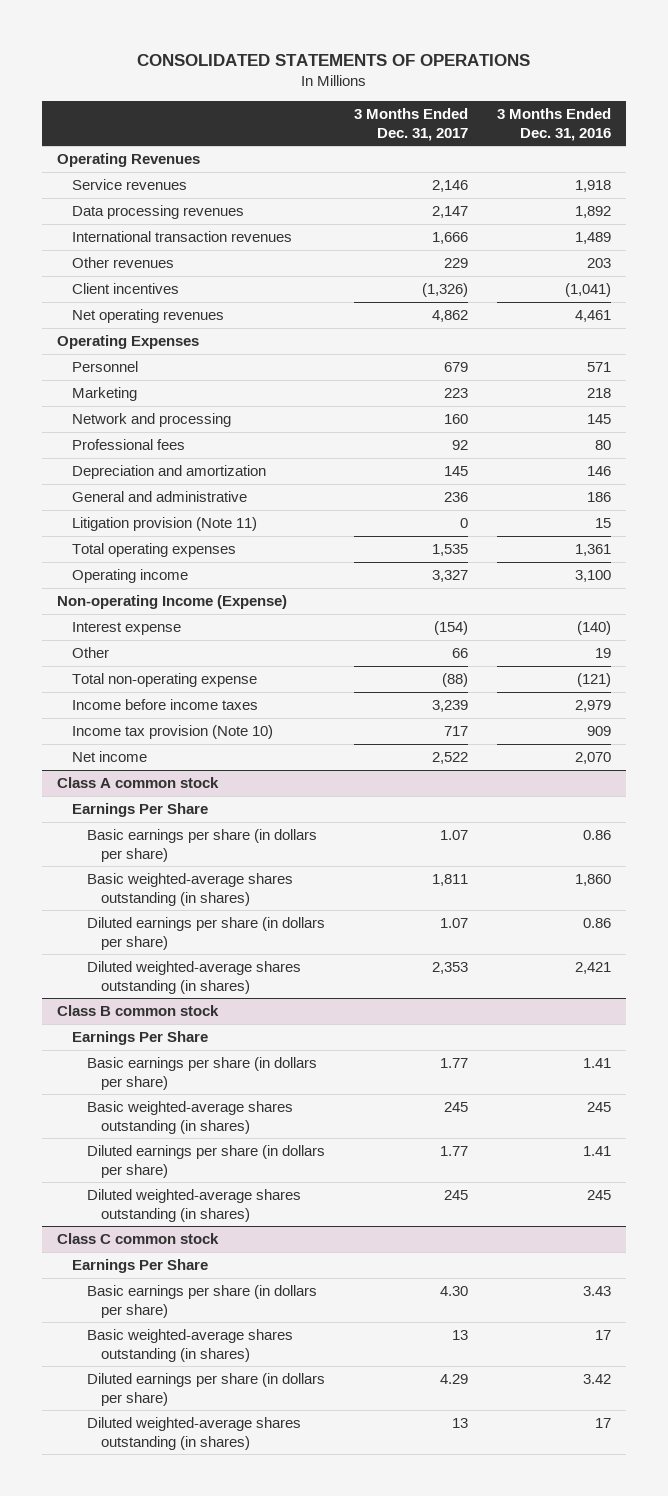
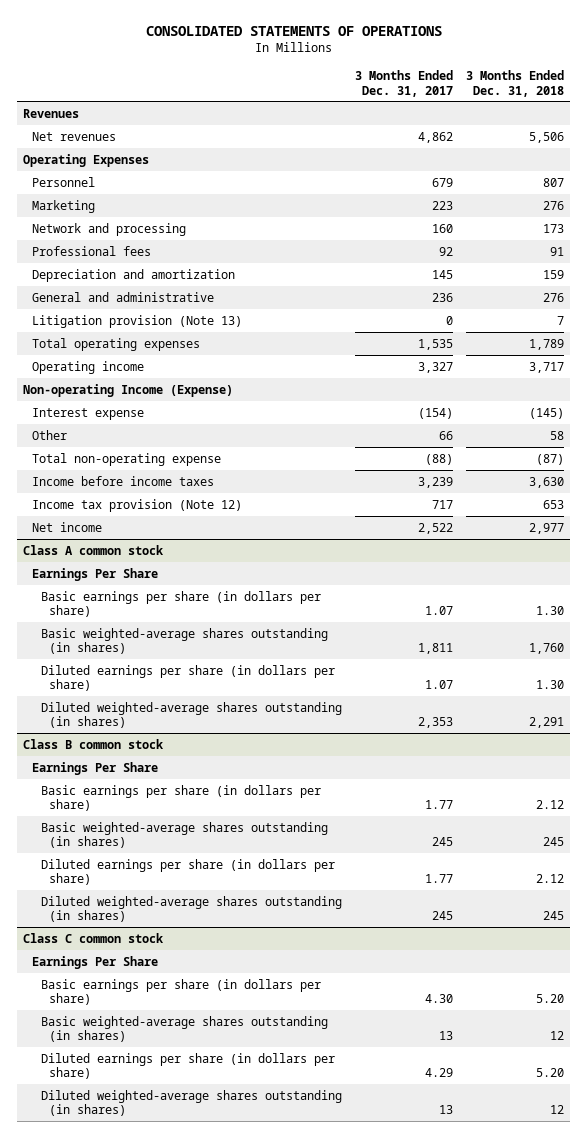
[497,107,612,141] 3 Months Ended Dec. 31, 2016 -> none
none -> [465,70,564,97] 3 Months Ended Dec. 31, 2018
[71,178,187,190] Service revenues -> none
[71,204,244,219] Data processing revenues -> none
[71,230,292,242] International transaction revenues -> none
[71,256,174,268] Other revenues -> none
[71,282,179,294] Client incentives -> none
[56,152,200,167] Operating Revenues -> [23,108,80,118] Revenues
[71,308,224,323] Net operating revenues -> [31,131,116,141] Net revenues
[71,516,257,531] Litigation provision (Note 11) -> [31,314,242,328] Litigation provision (Note 13)
[71,724,273,739] Income tax provision (Note 10) -> [31,498,242,512] Income tax provision (Note 12)

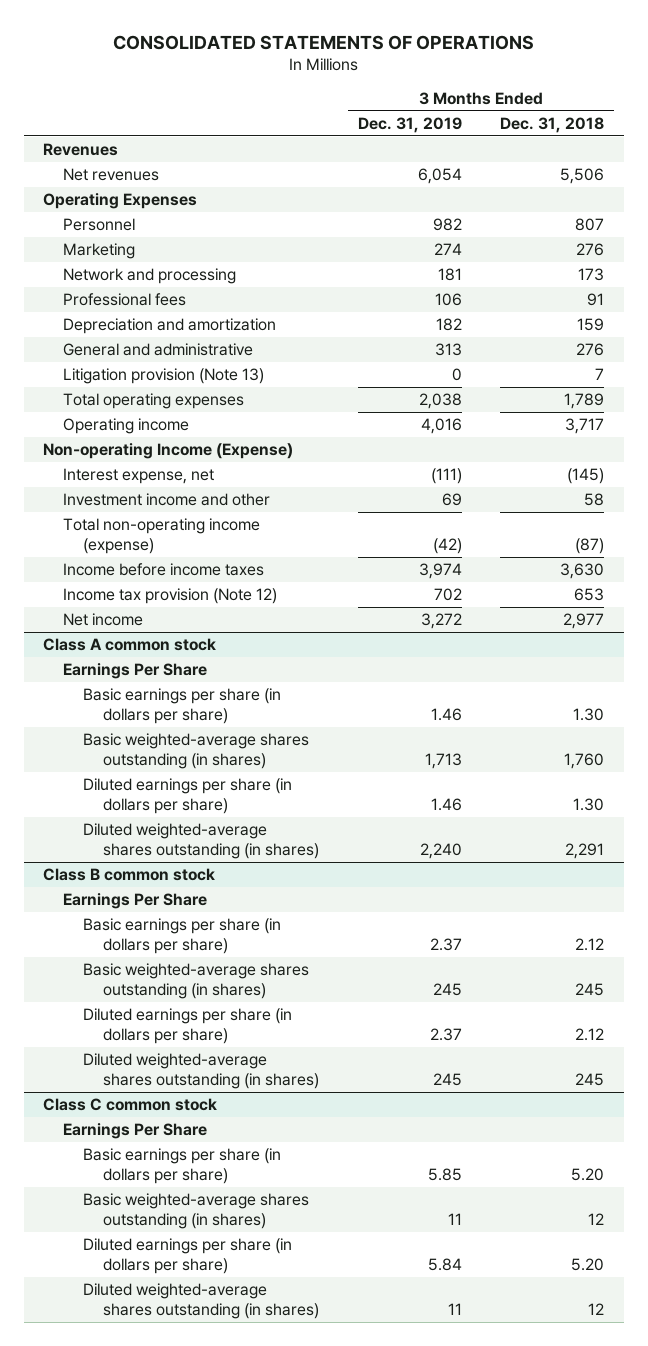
[354,70,453,97] 3 Months Ended Dec. 31, 2017 -> none
none -> [357,117,462,134] Dec. 31, 2019
[31,407,144,420] Interest expense -> [63,468,215,485] Interest expense, net
[31,429,67,440] Other -> [63,493,271,507] Investment income and other
[31,452,221,466] Total non-operating expense -> [63,518,261,555] Total non-operating income (expense)

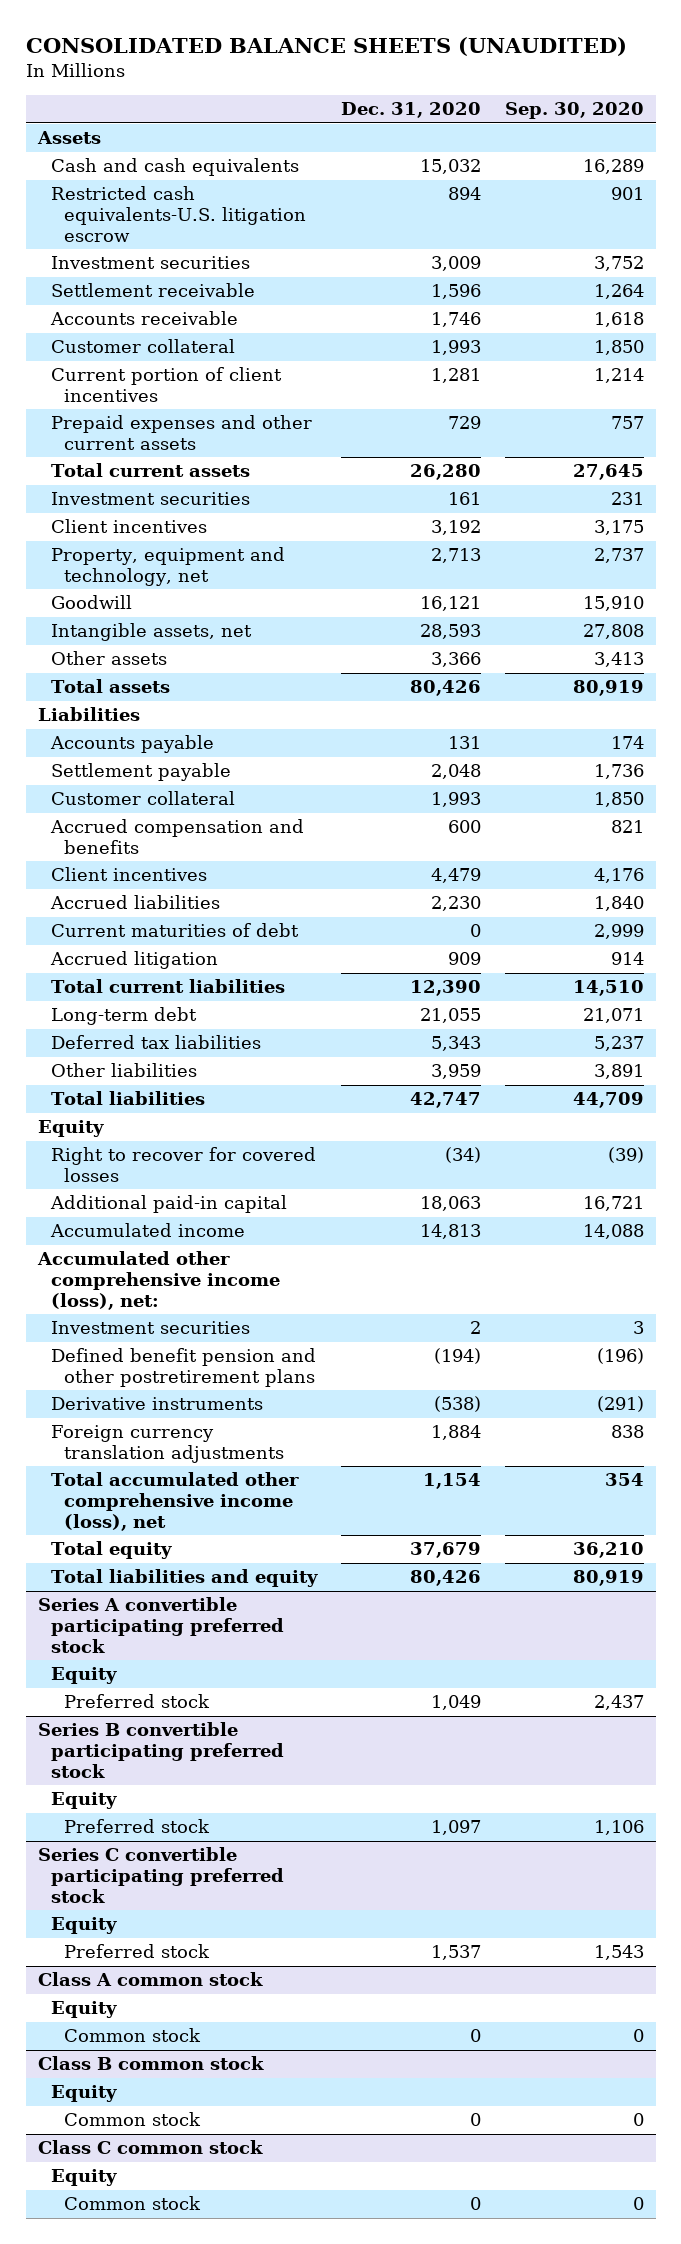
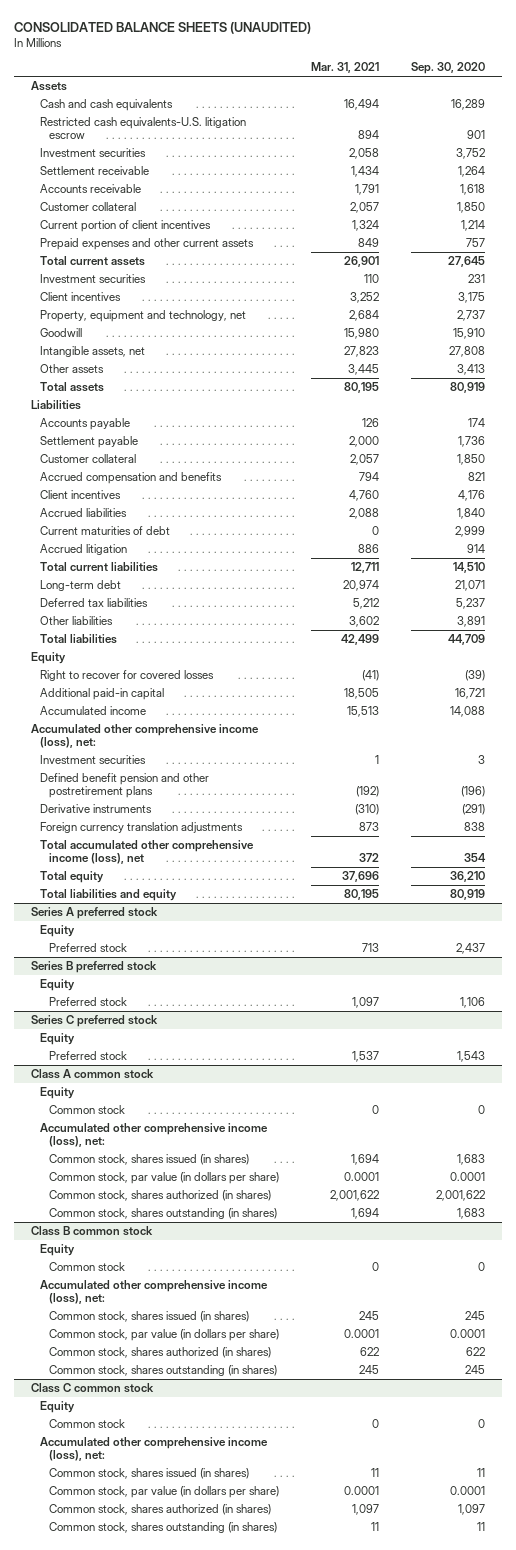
[340,102,481,119] Dec. 31, 2020 -> none
none -> [310,62,379,74] Mar. 31, 2021
[37,1597,285,1653] Series A convertible participating preferred stock -> [30,907,158,920] Series A preferred stock
[37,1722,285,1778] Series B convertible participating preferred stock -> [30,961,157,974] Series B preferred stock
[37,1847,285,1903] Series C convertible participating preferred stock -> [30,1015,158,1028] Series C preferred stock
none -> [39,1123,268,1148] Accumulated other comprehensive income (loss), net:
none -> [48,1154,249,1166] Common stock, shares issued (in shares)
none -> [48,1172,279,1185] Common stock, par value (in dollars per share)
none -> [48,1190,271,1202] Common stock, shares authorized (in shares)
none -> [48,1208,277,1220] Common stock, shares outstanding (in shares)
none -> [39,1280,268,1305] Accumulated other comprehensive income (loss), net:
none -> [48,1311,249,1323] Common stock, shares issued (in shares)
none -> [48,1329,279,1342] Common stock, par value (in dollars per share)
none -> [48,1347,271,1359] Common stock, shares authorized (in shares)
none -> [48,1365,277,1377] Common stock, shares outstanding (in shares)
none -> [39,1437,268,1462] Accumulated other comprehensive income (loss), net:
none -> [48,1468,249,1480] Common stock, shares issued (in shares)
none -> [48,1486,279,1499] Common stock, par value (in dollars per share)
none -> [48,1504,271,1516] Common stock, shares authorized (in shares)
none -> [48,1522,277,1534] Common stock, shares outstanding (in shares)

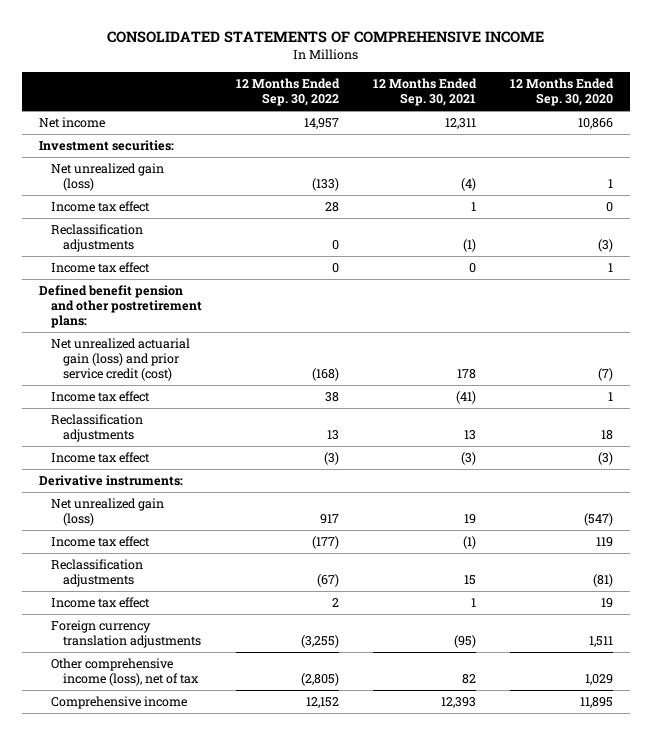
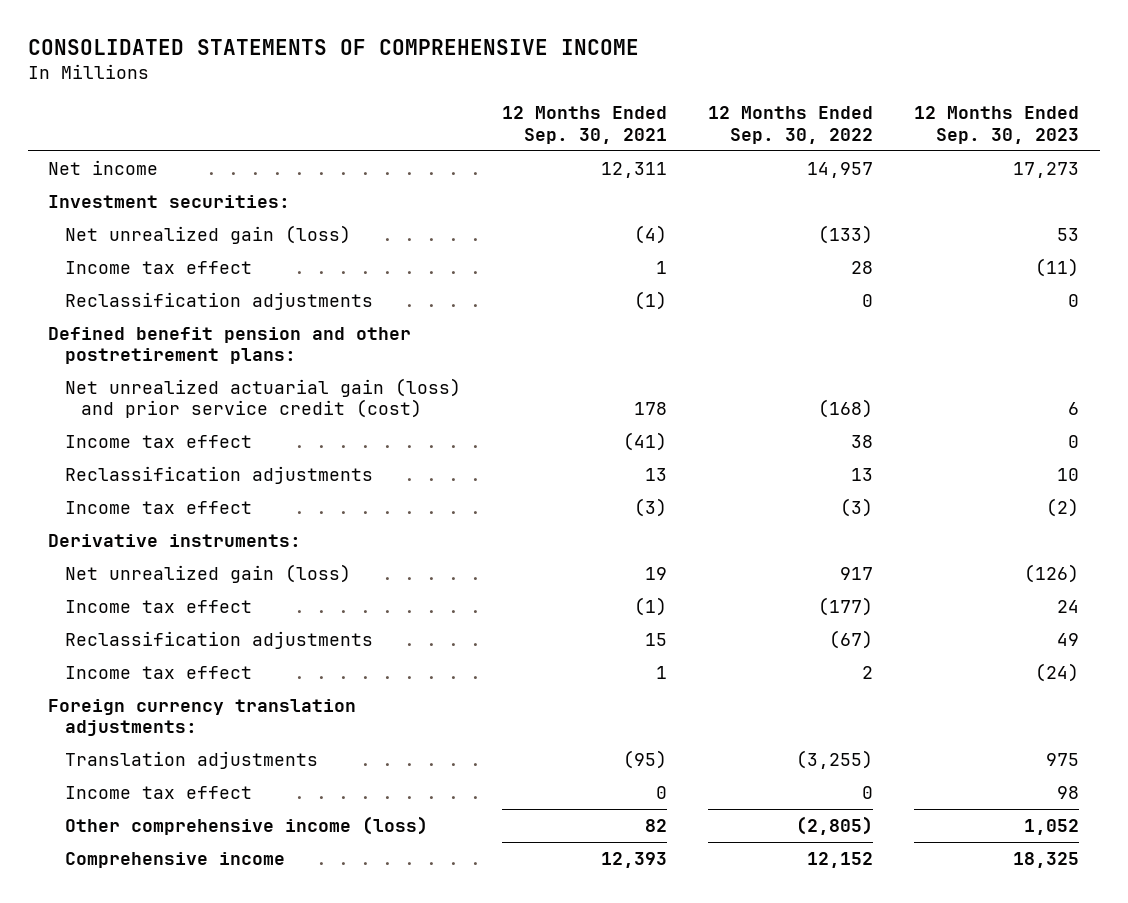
[509,78,614,107] 12 Months Ended Sep. 30, 2020 -> none
none -> [914,106,1080,144] 12 Months Ended Sep. 30, 2023
none -> [48,699,357,737] Foreign currency translation adjustments:
[51,620,201,649] Foreign currency translation adjustments -> [64,751,318,770] Translation adjustments
[51,262,151,274] Income tax effect -> [64,786,252,800] Income tax effect
[51,658,199,687] Other comprehensive income (loss), net of tax -> [64,816,428,836] Other comprehensive income (loss)

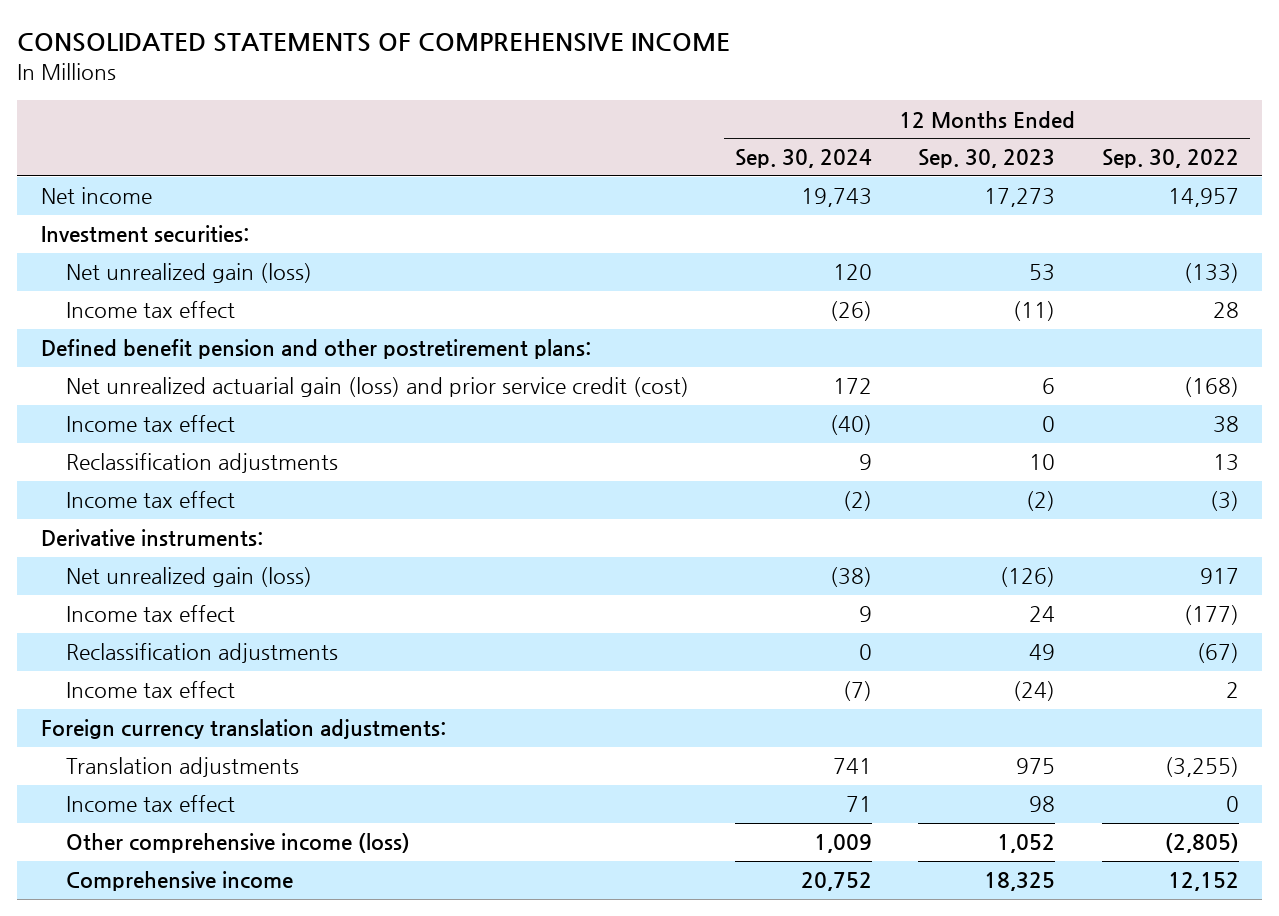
[501,106,667,144] 12 Months Ended Sep. 30, 2021 -> none
none -> [735,149,873,169] Sep. 30, 2024
[64,292,373,311] Reclassification adjustments -> none

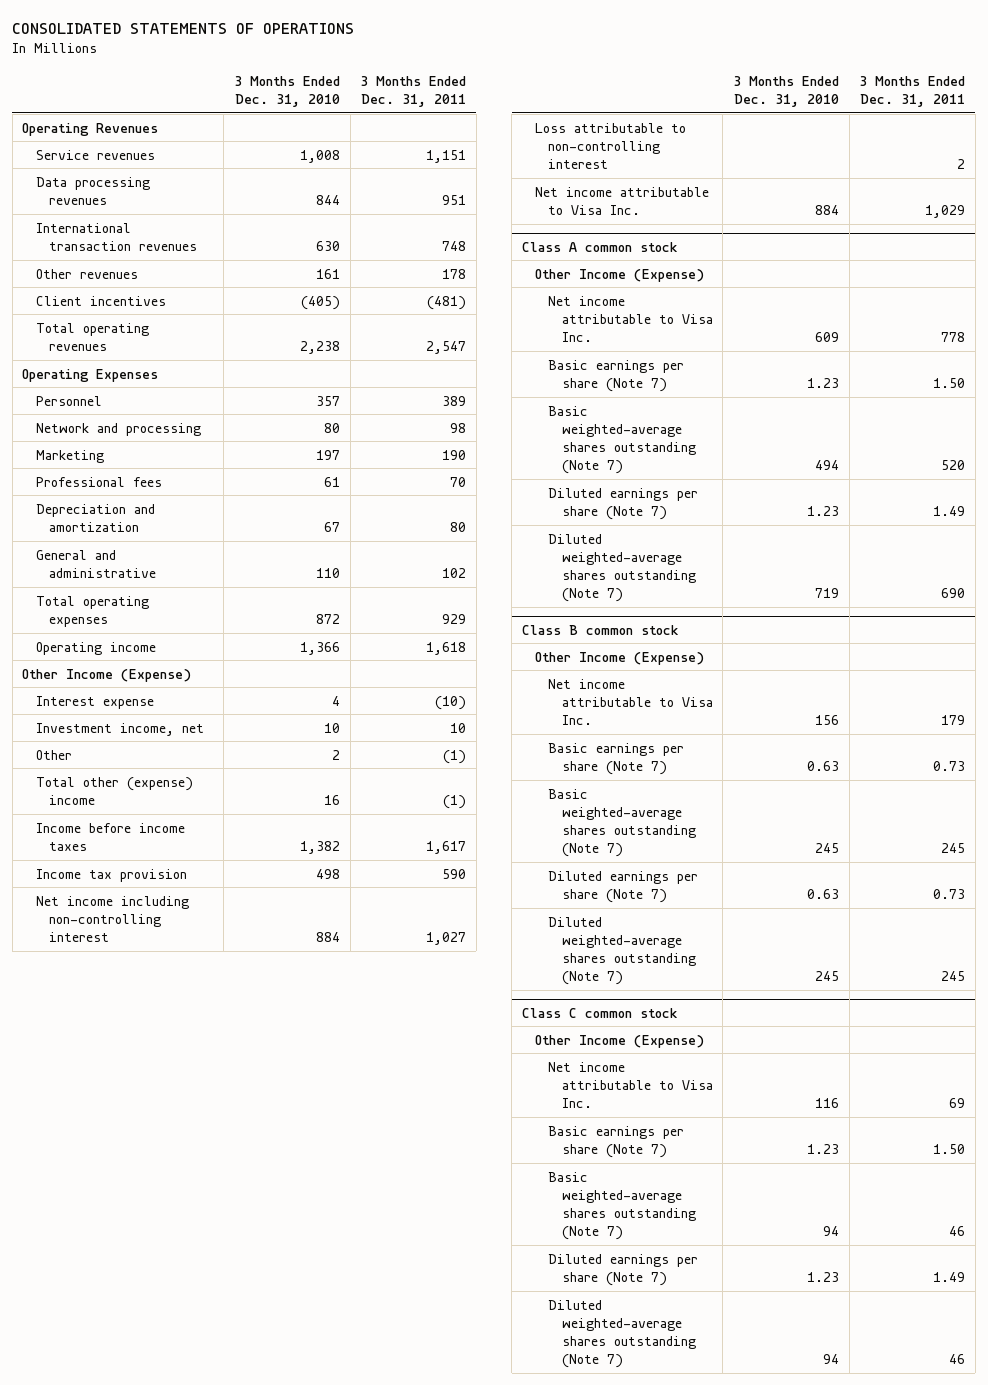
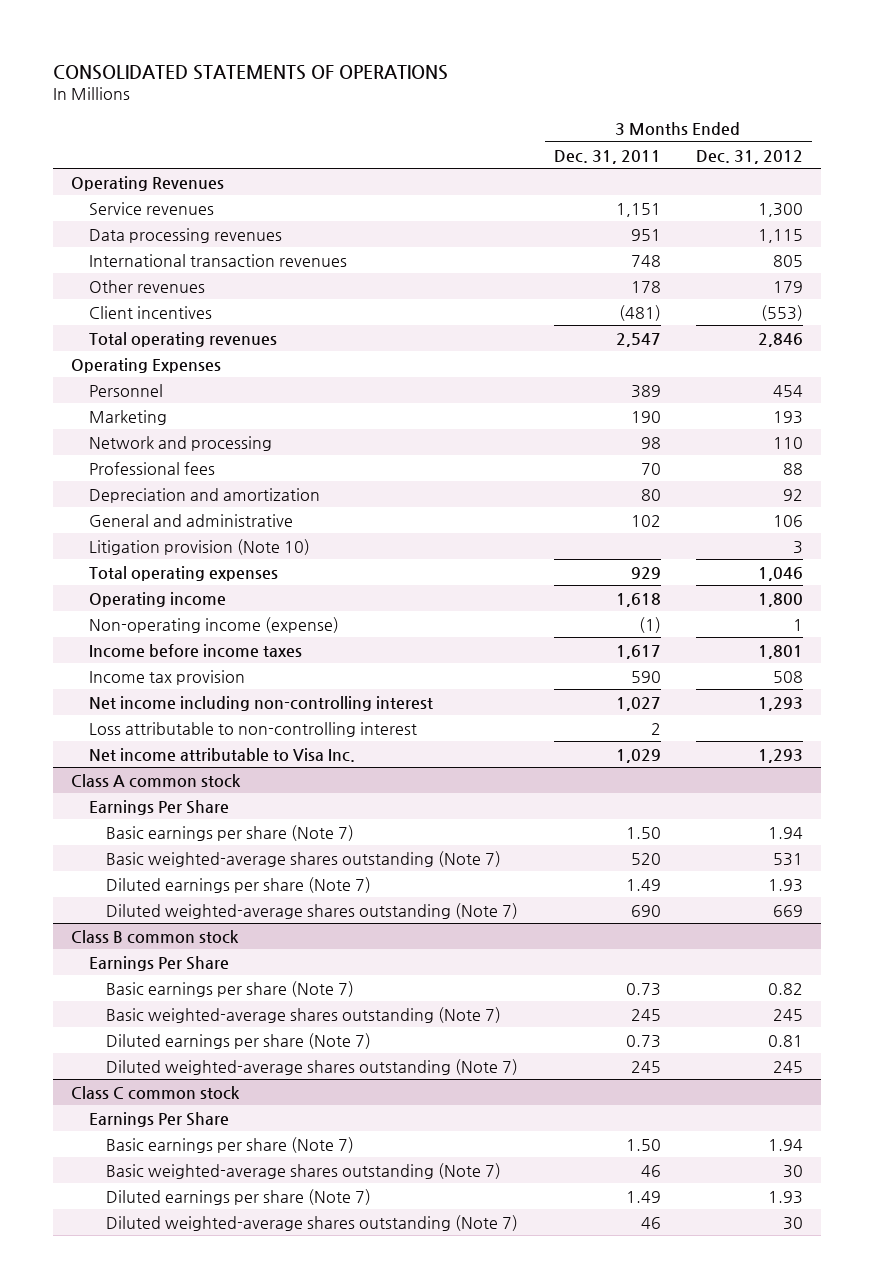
[233,76,340,108] 3 Months Ended Dec. 31, 2010 -> none
none -> [696,149,804,164] Dec. 31, 2012
[35,422,201,436] Network and processing -> [88,435,272,451] Network and processing
none -> [88,538,310,555] Litigation provision (Note 10)
[22,668,192,682] Other Income (Expense) -> none
[35,695,154,709] Interest expense -> none
[35,722,204,736] Investment income, net -> none
[35,749,72,760] Other -> none
[35,776,193,805] Total other (expense) income -> [88,616,339,633] Non-operating income (expense)
[535,268,705,282] Other Income (Expense) -> none
[548,295,713,342] Net income attributable to Visa Inc. -> none
none -> [88,799,229,815] Earnings Per Share
[535,651,705,665] Other Income (Expense) -> none
[548,678,713,725] Net income attributable to Visa Inc. -> none
none -> [88,955,229,971] Earnings Per Share
[535,1034,705,1048] Other Income (Expense) -> none
[548,1061,713,1108] Net income attributable to Visa Inc. -> none
none -> [88,1111,229,1127] Earnings Per Share

